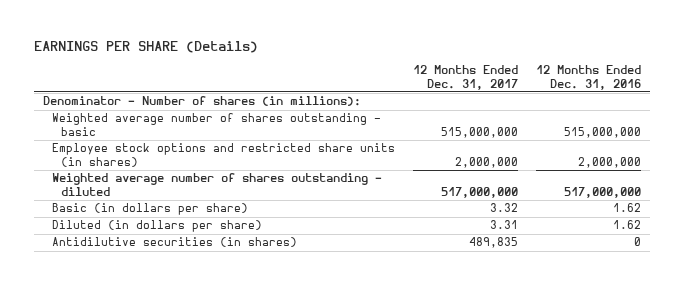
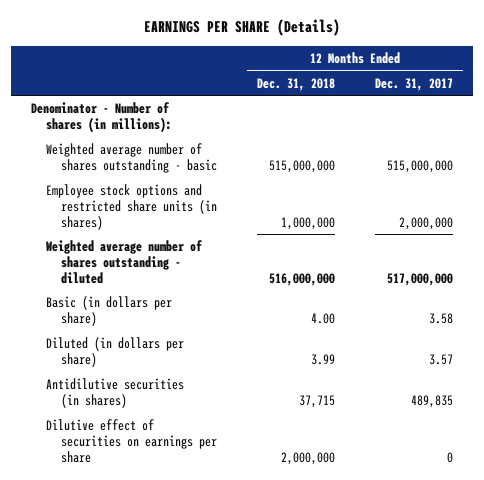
[535,65,641,90] 12 Months Ended Dec. 31, 2016 -> none
none -> [257,77,336,91] Dec. 31, 2018
[489,203,518,213] 3.32 -> [428,312,453,324] 3.58
[489,220,518,230] 3.31 -> [428,353,453,365] 3.57
none -> [46,419,218,463] Dilutive effect of securities on earnings per share

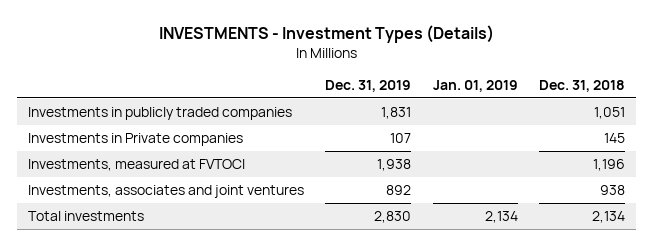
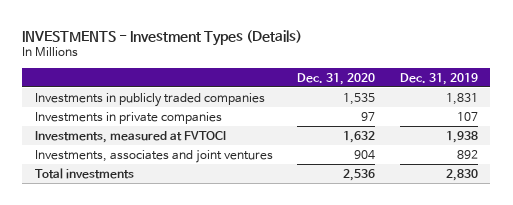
[432,79,518,92] Jan. 01, 2019 -> none
[539,79,626,92] Dec. 31, 2018 -> none
none -> [297,72,376,85] Dec. 31, 2020
[27,133,243,147] Investments in Private companies -> [34,111,222,124] Investments in private companies

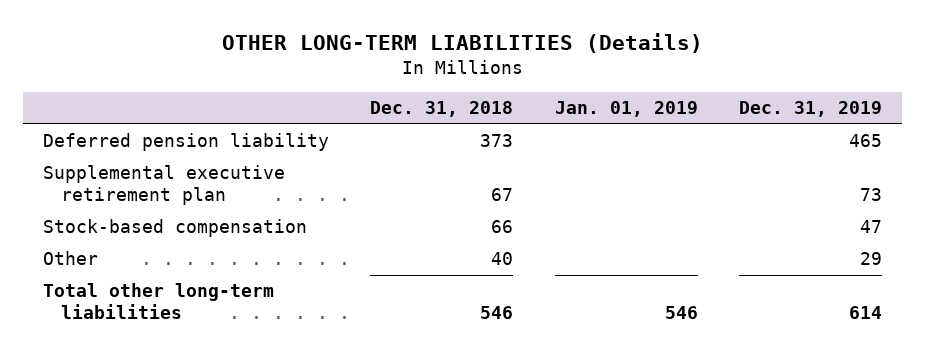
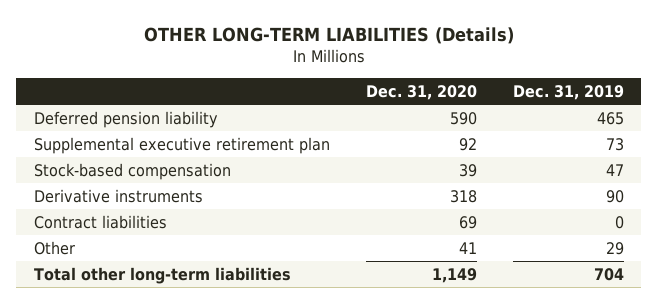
[370,101,514,118] Dec. 31, 2018 -> none
[554,101,698,118] Jan. 01, 2019 -> none
none -> [365,84,477,100] Dec. 31, 2020
none -> [33,188,203,203] Derivative instruments
none -> [33,214,167,229] Contract liabilities
[848,306,882,320] 614 -> [593,267,624,281] 704

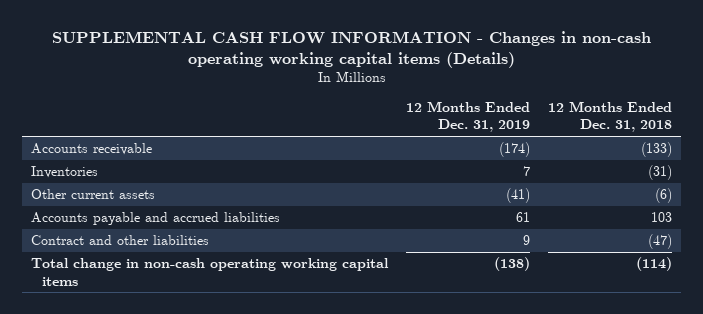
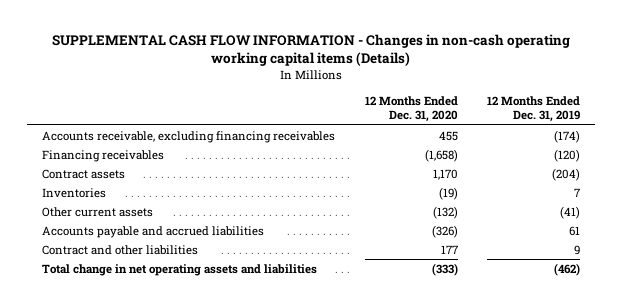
[548,101,673,133] 12 Months Ended Dec. 31, 2018 -> none
none -> [364,95,458,123] 12 Months Ended Dec. 31, 2020
[30,143,152,156] Accounts receivable -> [41,130,335,143] Accounts receivable, excluding financing receivables
none -> [41,149,164,162] Financing receivables
none -> [41,168,125,179] Contract assets
[30,258,389,286] Total change in non-cash operating working capital items -> [41,263,317,276] Total change in net operating assets and liabilities
[494,257,531,272] (138) -> [554,262,581,276] (462)

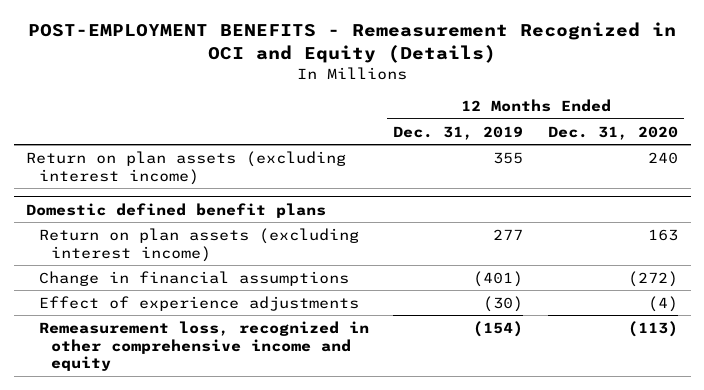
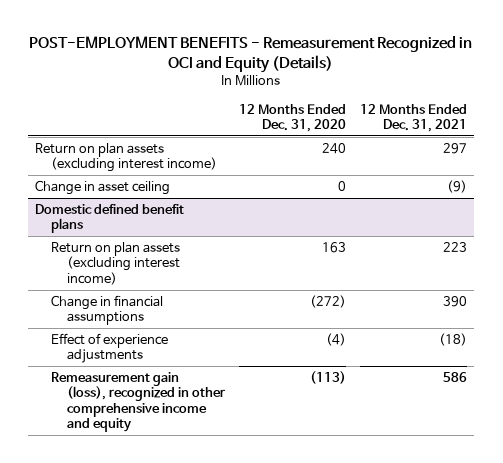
[393,125,524,140] Dec. 31, 2019 -> none
none -> [360,103,468,133] 12 Months Ended Dec. 31, 2021
none -> [35,179,171,195] Change in asset ceiling
[38,320,369,372] Remeasurement loss, recognized in other comprehensive income and equity -> [51,371,225,433] Remeasurement gain (loss), recognized in other comprehensive income and equity

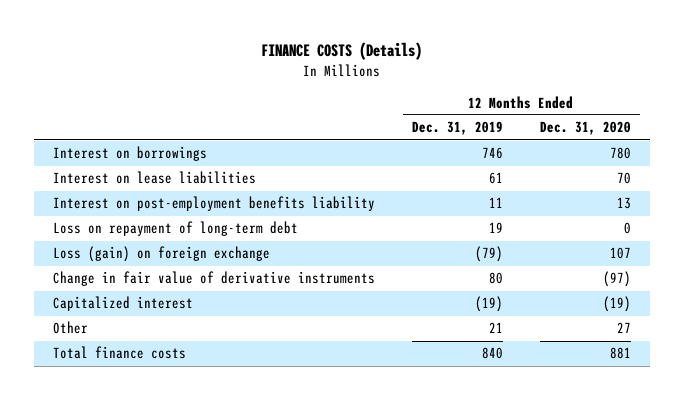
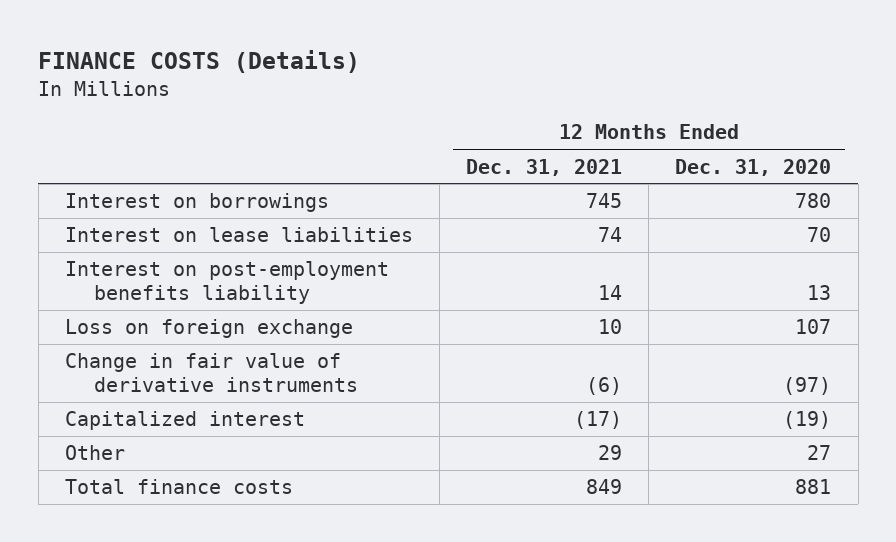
[411,121,503,136] Dec. 31, 2019 -> none
none -> [466,158,623,176] Dec. 31, 2021
[52,221,298,237] Loss on repayment of long-term debt -> none
[52,246,270,263] Loss (gain) on foreign exchange -> [64,319,353,339] Loss on foreign exchange

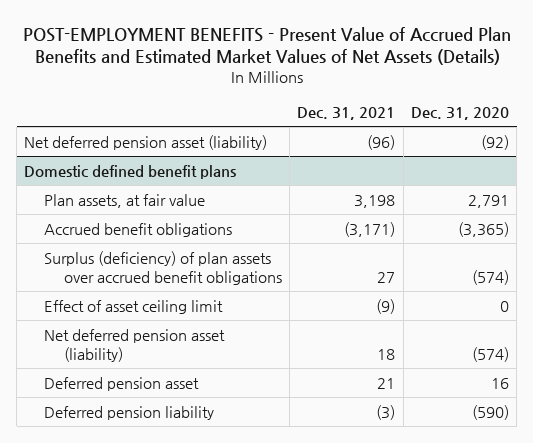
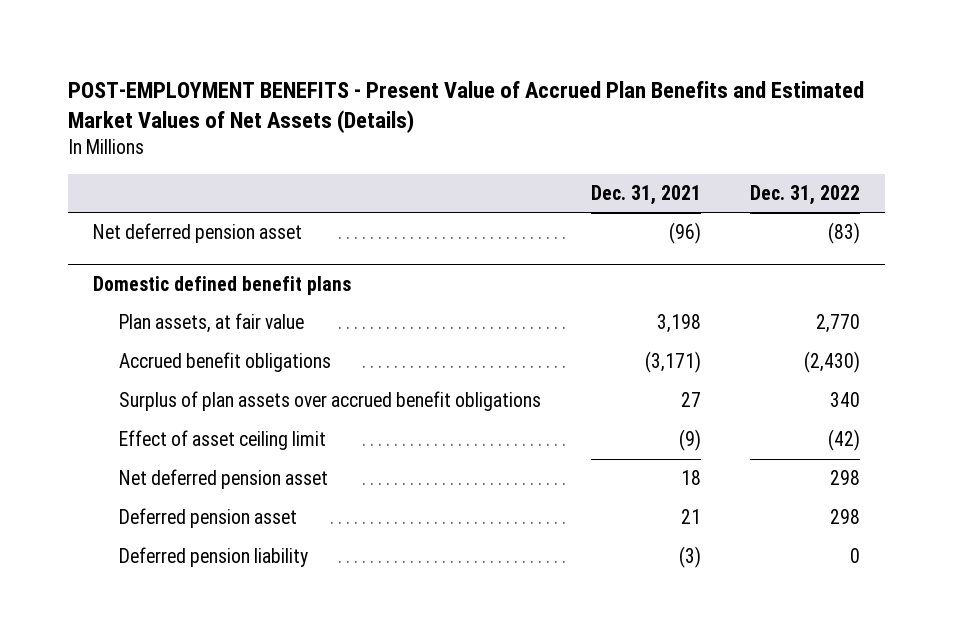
[410,106,509,120] Dec. 31, 2020 -> none
none -> [750,184,861,205] Dec. 31, 2022
[24,134,268,150] Net deferred pension asset (liability) -> [92,223,302,244] Net deferred pension asset
[44,250,282,285] Surplus (deficiency) of plan assets over accrued benefit obligations -> [118,391,541,412] Surplus of plan assets over accrued benefit obligations
[44,328,226,362] Net deferred pension asset (liability) -> [118,469,328,490] Net deferred pension asset

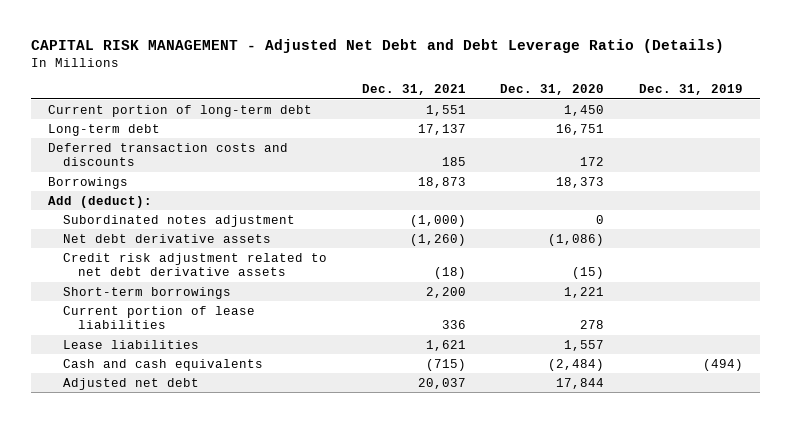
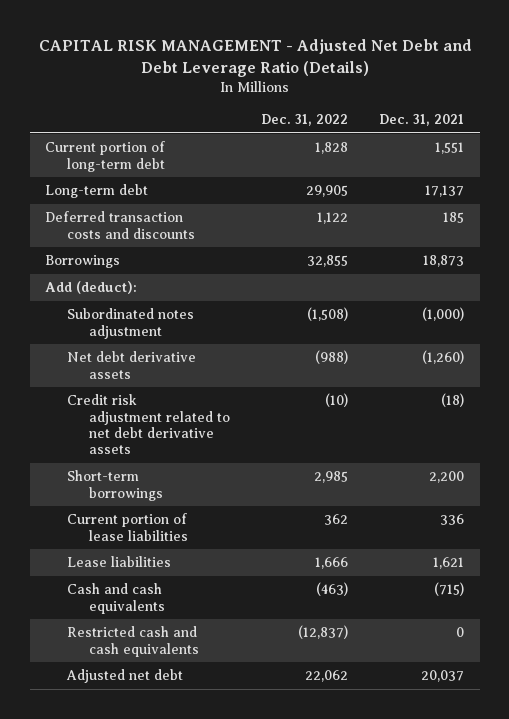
[500,83,605,95] Dec. 31, 2020 -> none
[638,83,743,95] Dec. 31, 2019 -> none
none -> [261,113,349,126] Dec. 31, 2022
none -> [67,626,200,657] Restricted cash and cash equivalents

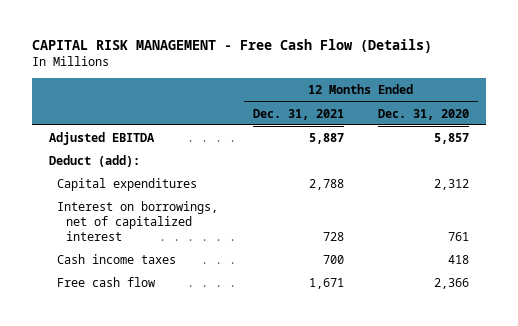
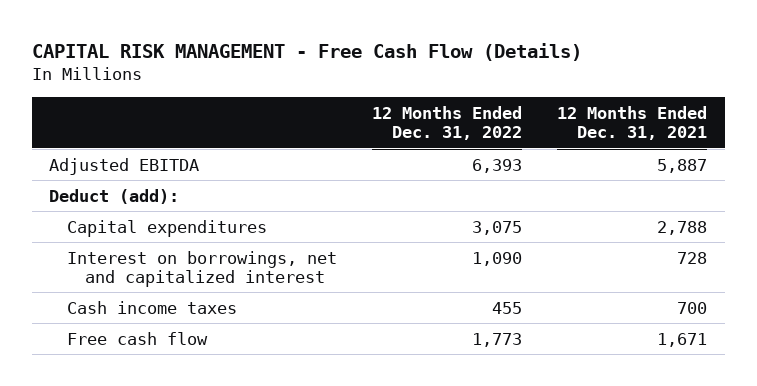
[378,108,470,120] Dec. 31, 2020 -> none
none -> [372,105,523,141] 12 Months Ended Dec. 31, 2022
[57,200,219,241] Interest on borrowings, net of capitalized interest -> [67,250,338,288] Interest on borrowings, net and capitalized interest

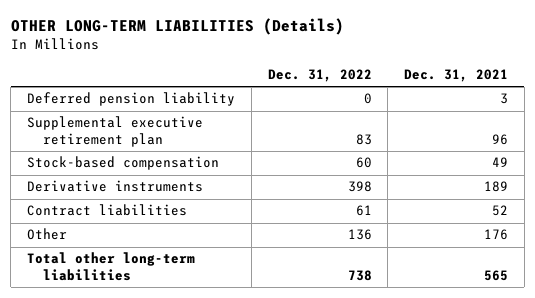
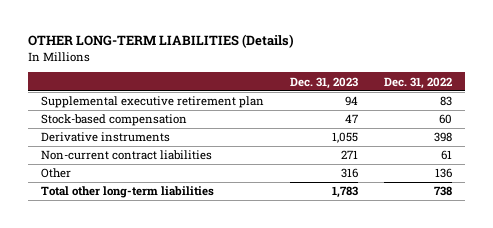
[404,69,509,83] Dec. 31, 2021 -> none
none -> [289,76,358,89] Dec. 31, 2023
[27,92,236,107] Deferred pension liability -> none
[27,204,188,217] Contract liabilities -> [40,150,212,161] Non-current contract liabilities

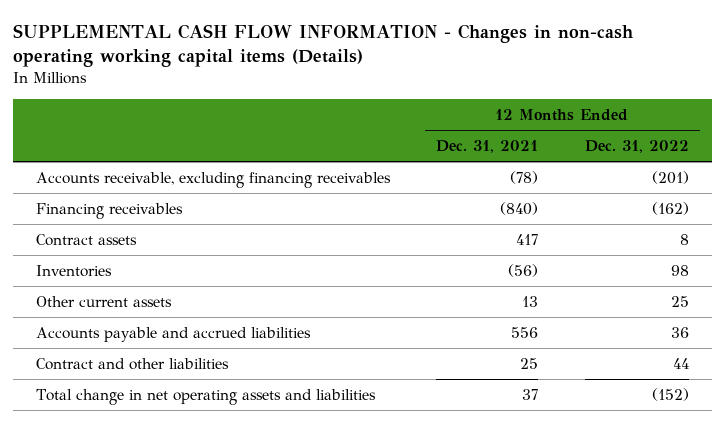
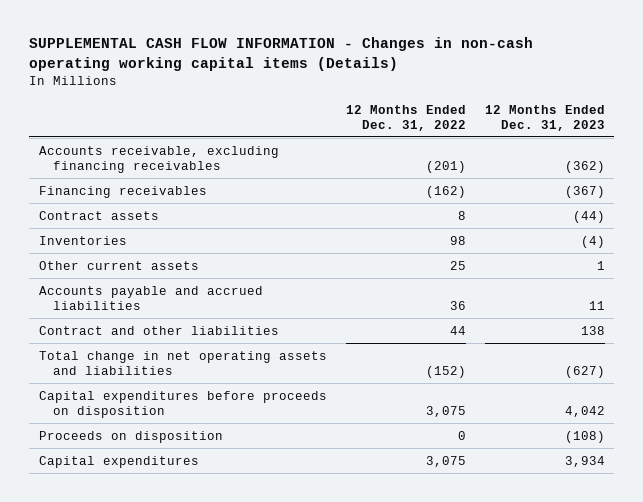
[436,140,539,154] Dec. 31, 2021 -> none
none -> [484,104,605,131] 12 Months Ended Dec. 31, 2023
none -> [38,390,327,418] Capital expenditures before proceeds on disposition
none -> [38,430,223,443] Proceeds on disposition
none -> [38,455,199,468] Capital expenditures

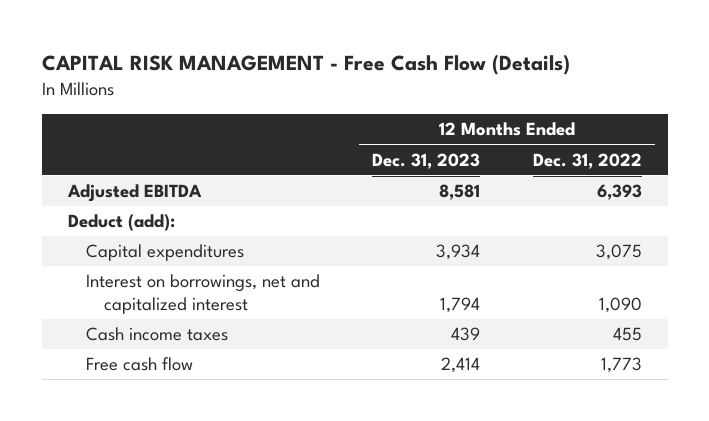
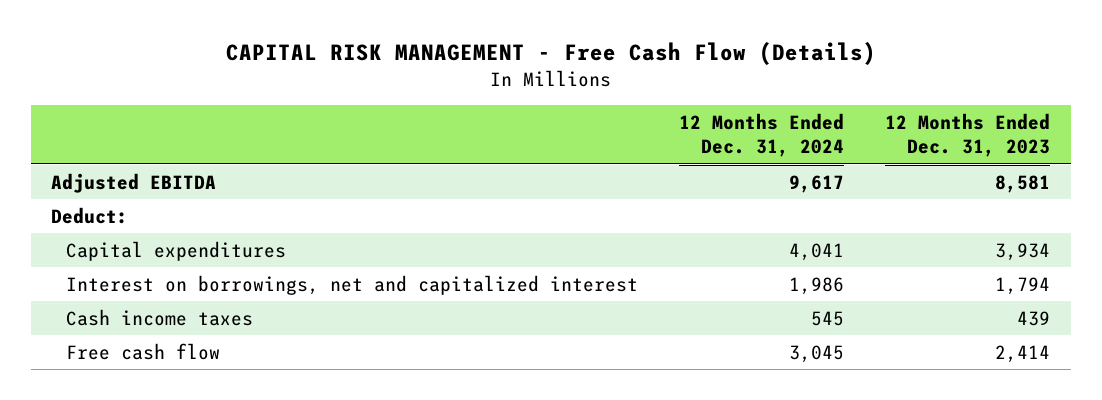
[532,152,642,169] Dec. 31, 2022 -> none
none -> [679,113,845,158] 12 Months Ended Dec. 31, 2024
[67,214,175,232] Deduct (add): -> [51,206,129,224] Deduct:

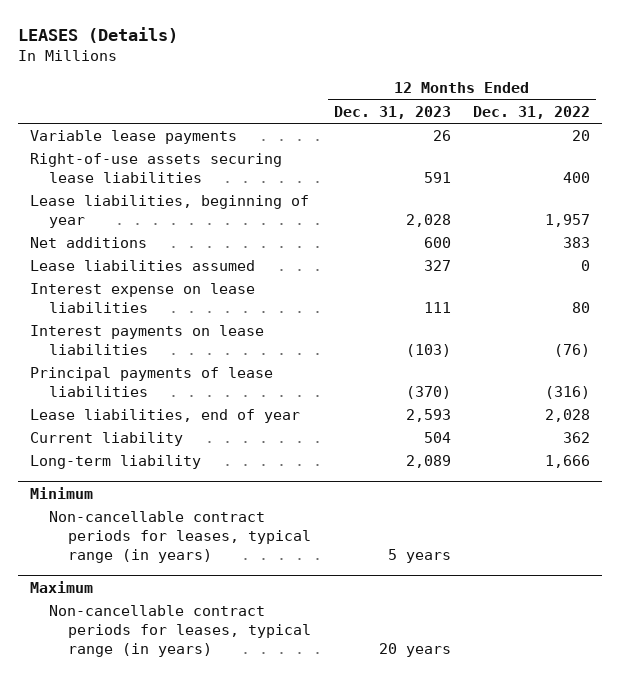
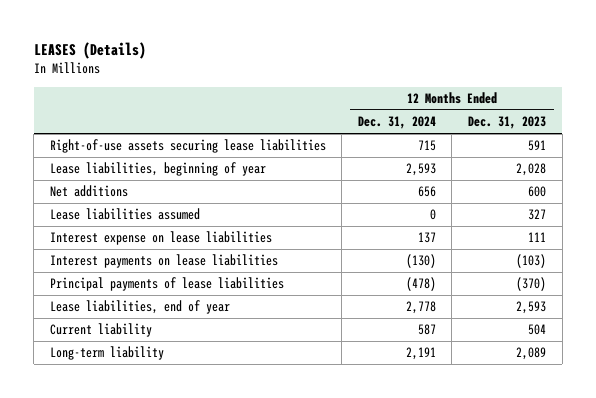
[473,105,591,119] Dec. 31, 2022 -> none
none -> [357,116,436,130] Dec. 31, 2024
[29,130,237,145] Variable lease payments -> none
[29,486,93,499] Minimum -> none
[48,511,311,563] Non-cancellable contract periods for leases, typical range (in years) -> none
[29,580,93,593] Maximum -> none
[48,605,311,657] Non-cancellable contract periods for leases, typical range (in years) -> none

